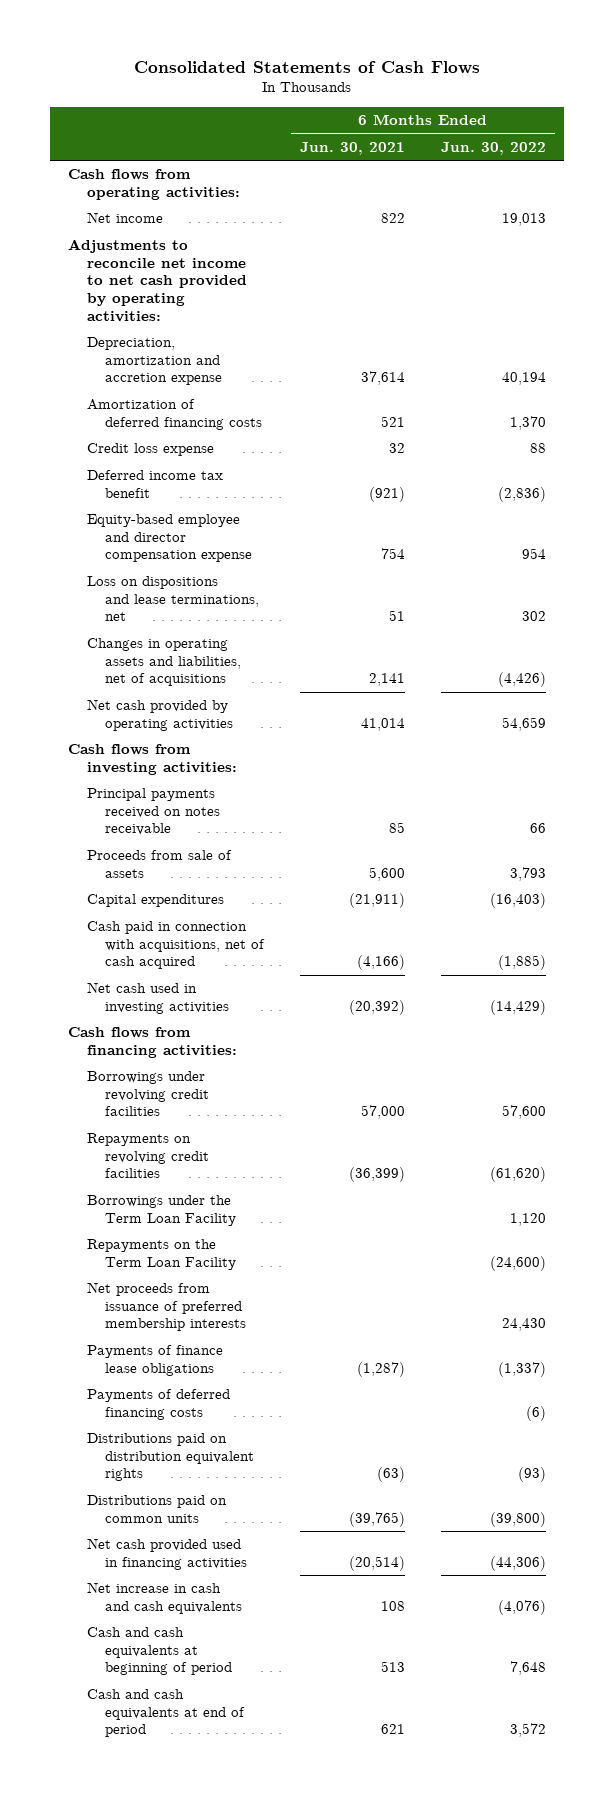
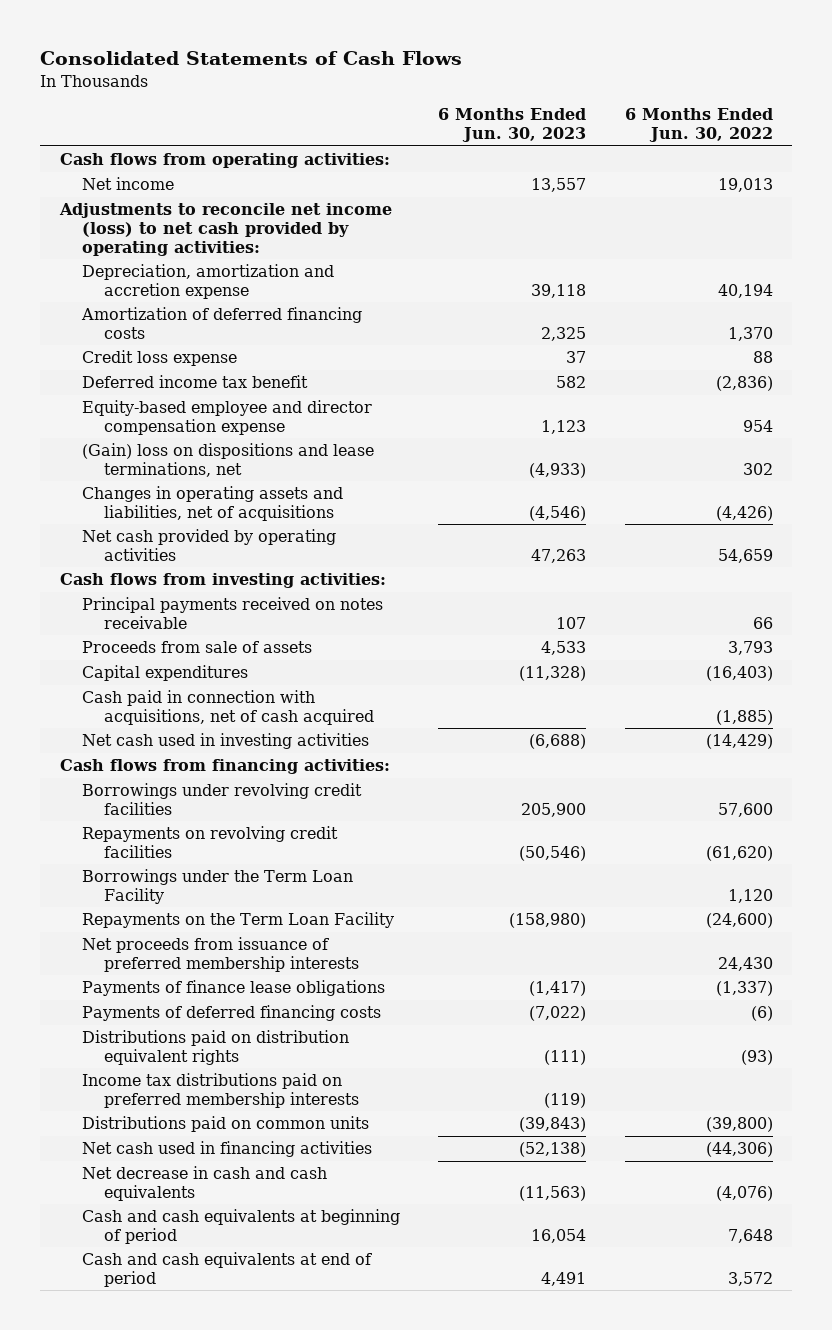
[300,141,406,155] Jun. 30, 2021 -> none
none -> [438,108,587,143] 6 Months Ended Jun. 30, 2023
[68,239,247,322] Adjustments to reconcile net income to net cash provided by operating activities: -> [58,203,392,256] Adjustments to reconcile net income (loss) to net cash provided by operating activities:
[86,576,260,622] Loss on dispositions and lease terminations, net -> [81,443,374,477] (Gain) loss on dispositions and lease terminations, net
none -> [81,1073,360,1108] Income tax distributions paid on preferred membership interests
[86,1538,248,1570] Net cash provided used in financing activities -> [81,1141,372,1158] Net cash used in financing activities
[86,1582,243,1614] Net increase in cash and cash equivalents -> [81,1166,327,1201] Net decrease in cash and cash equivalents

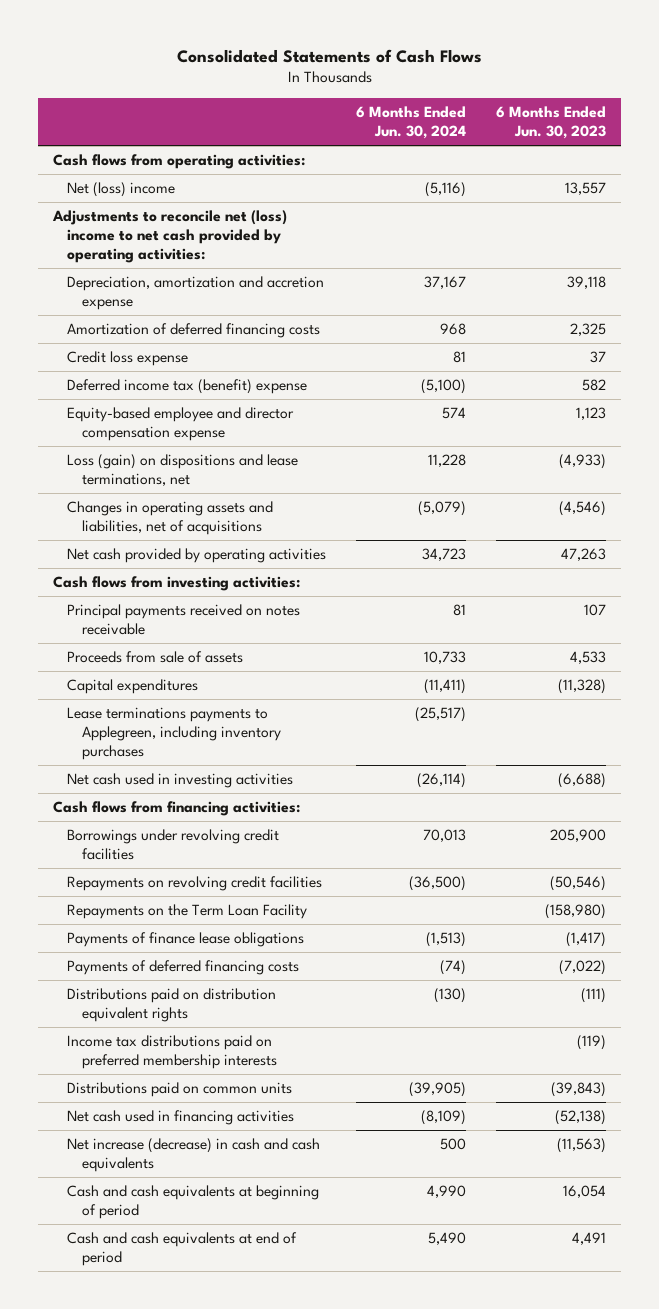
[624,108,773,143] 6 Months Ended Jun. 30, 2022 -> none
none -> [356,106,467,140] 6 Months Ended Jun. 30, 2024
[81,177,174,191] Net income -> [67,182,176,198] Net (loss) income
[58,203,392,256] Adjustments to reconcile net income (loss) to net cash provided by operating activities: -> [51,210,287,264] Adjustments to reconcile net (loss) income to net cash provided by operating activities:
[81,375,308,389] Deferred income tax benefit -> [67,379,308,395] Deferred income tax (benefit) expense
[81,443,374,477] (Gain) loss on dispositions and lease terminations, net -> [67,454,299,487] Loss (gain) on dispositions and lease terminations, net
[81,690,375,725] Cash paid in connection with acquisitions, net of cash acquired -> none
none -> [67,707,282,761] Lease terminations payments to Applegreen, including inventory purchases
[81,869,353,904] Borrowings under the Term Loan Facility -> none
[81,937,360,972] Net proceeds from issuance of preferred membership interests -> none
[81,1166,327,1201] Net decrease in cash and cash equivalents -> [67,1138,321,1173] Net increase (decrease) in cash and cash equivalents

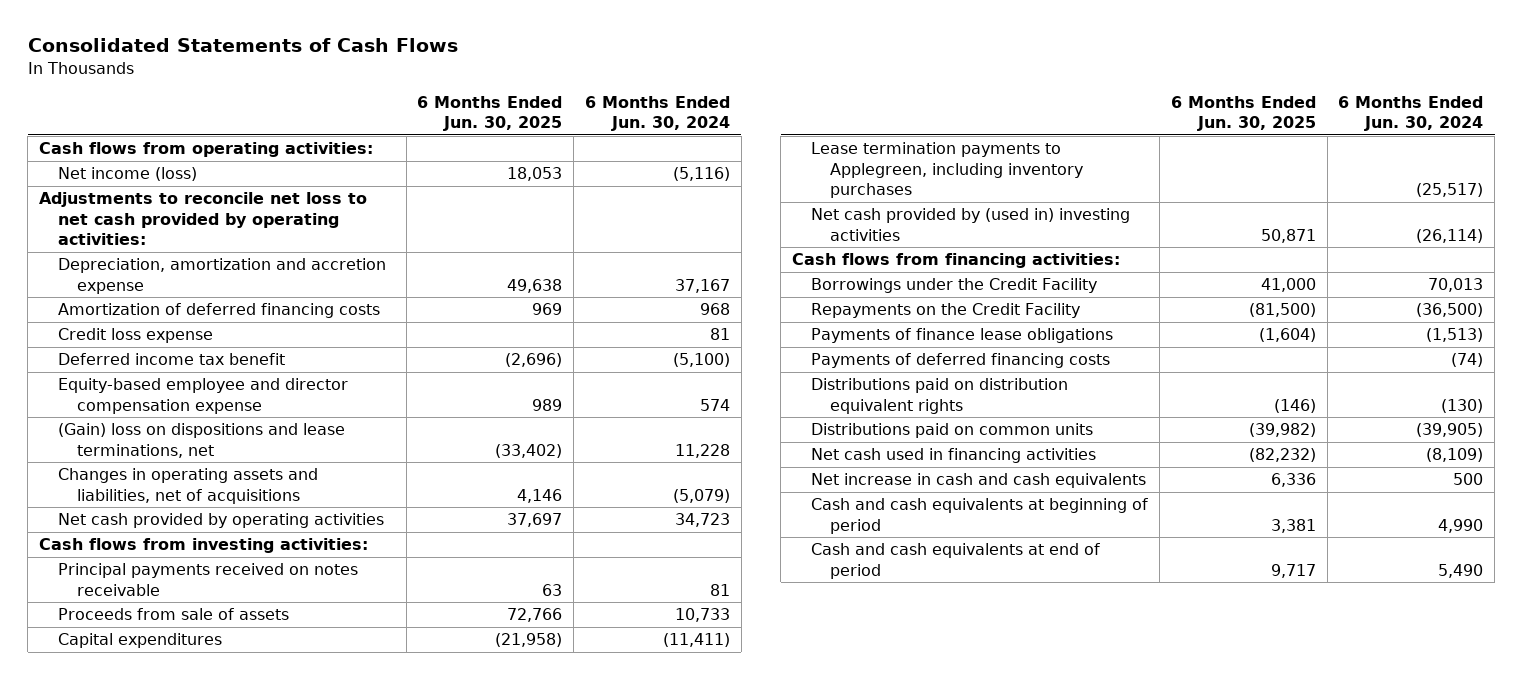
[496,106,607,140] 6 Months Ended Jun. 30, 2023 -> none
none -> [417,95,563,132] 6 Months Ended Jun. 30, 2025
[67,182,176,198] Net (loss) income -> [57,167,197,182] Net income (loss)
[51,210,287,264] Adjustments to reconcile net (loss) income to net cash provided by operating activities: -> [38,192,367,246] Adjustments to reconcile net loss to net cash provided by operating activities:
[67,379,308,395] Deferred income tax (benefit) expense -> [57,353,285,366] Deferred income tax benefit
[67,454,299,487] Loss (gain) on dispositions and lease terminations, net -> [57,423,345,458] (Gain) loss on dispositions and lease terminations, net
[67,707,282,761] Lease terminations payments to Applegreen, including inventory purchases -> [811,142,1084,199] Lease termination payments to Applegreen, including inventory purchases
[67,773,294,789] Net cash used in investing activities -> [811,208,1131,241] Net cash provided by (used in) investing activities
[67,904,308,920] Repayments on the Term Loan Facility -> none
[67,829,280,861] Borrowings under revolving credit facilities -> [811,278,1098,294] Borrowings under the Credit Facility
[67,876,323,892] Repayments on revolving credit facilities -> [811,303,1081,319] Repayments on the Credit Facility
[67,1035,278,1070] Income tax distributions paid on preferred membership interests -> none
[67,1138,321,1173] Net increase (decrease) in cash and cash equivalents -> [811,473,1147,489] Net increase in cash and cash equivalents

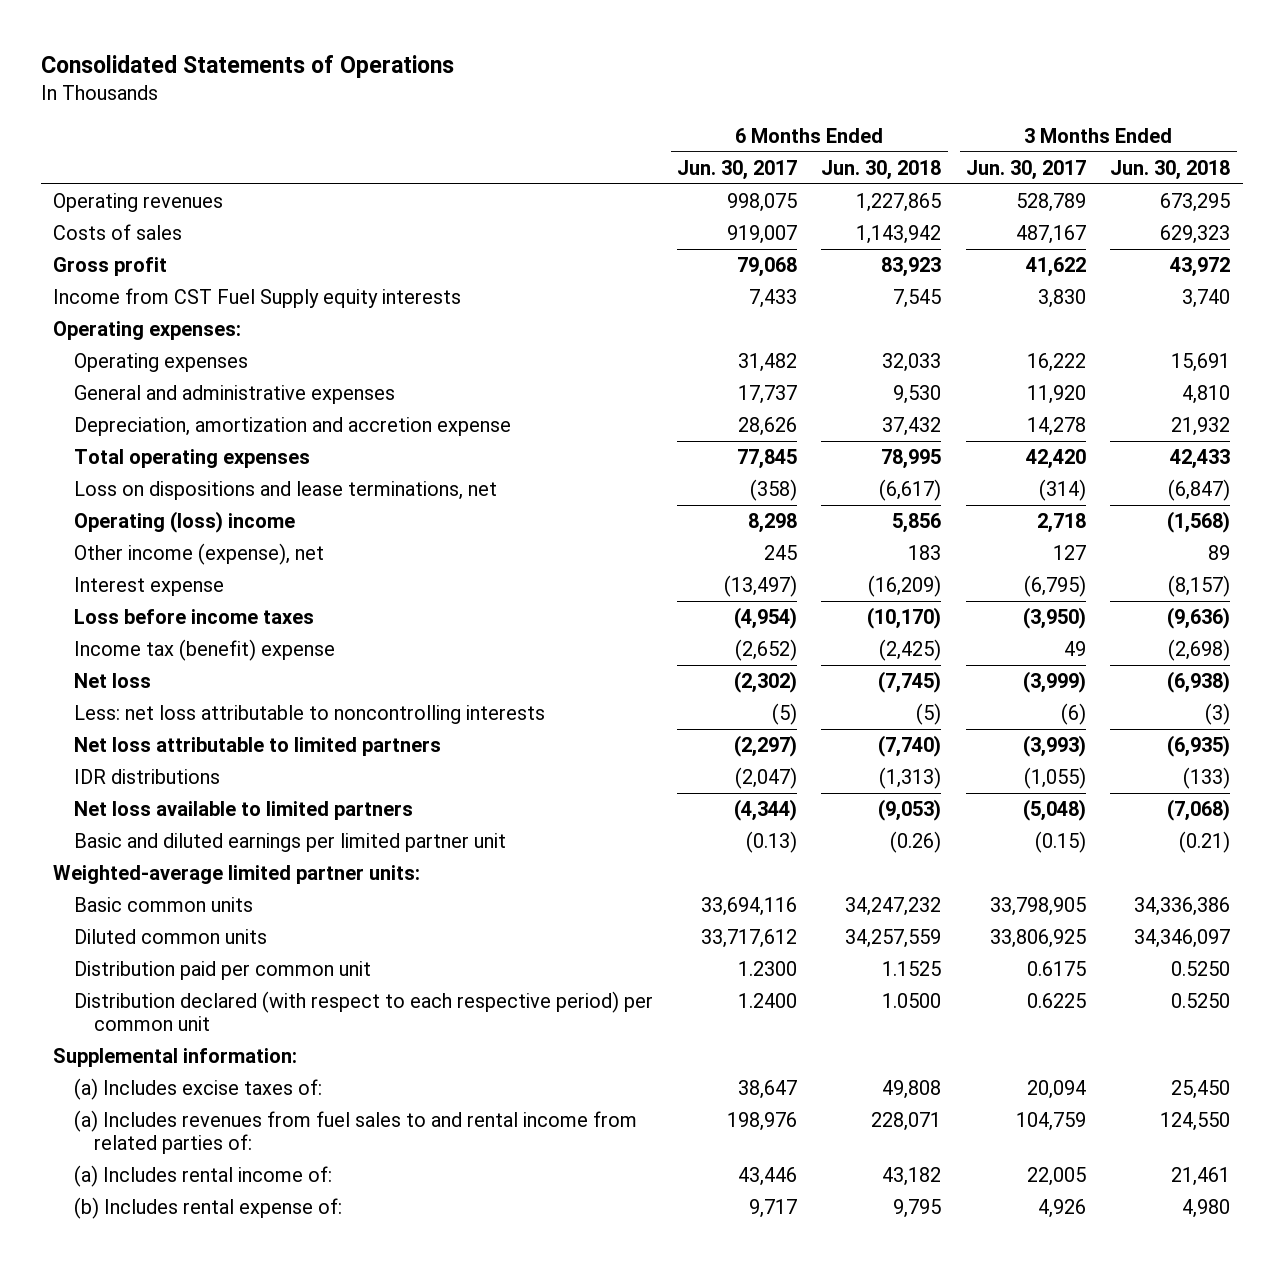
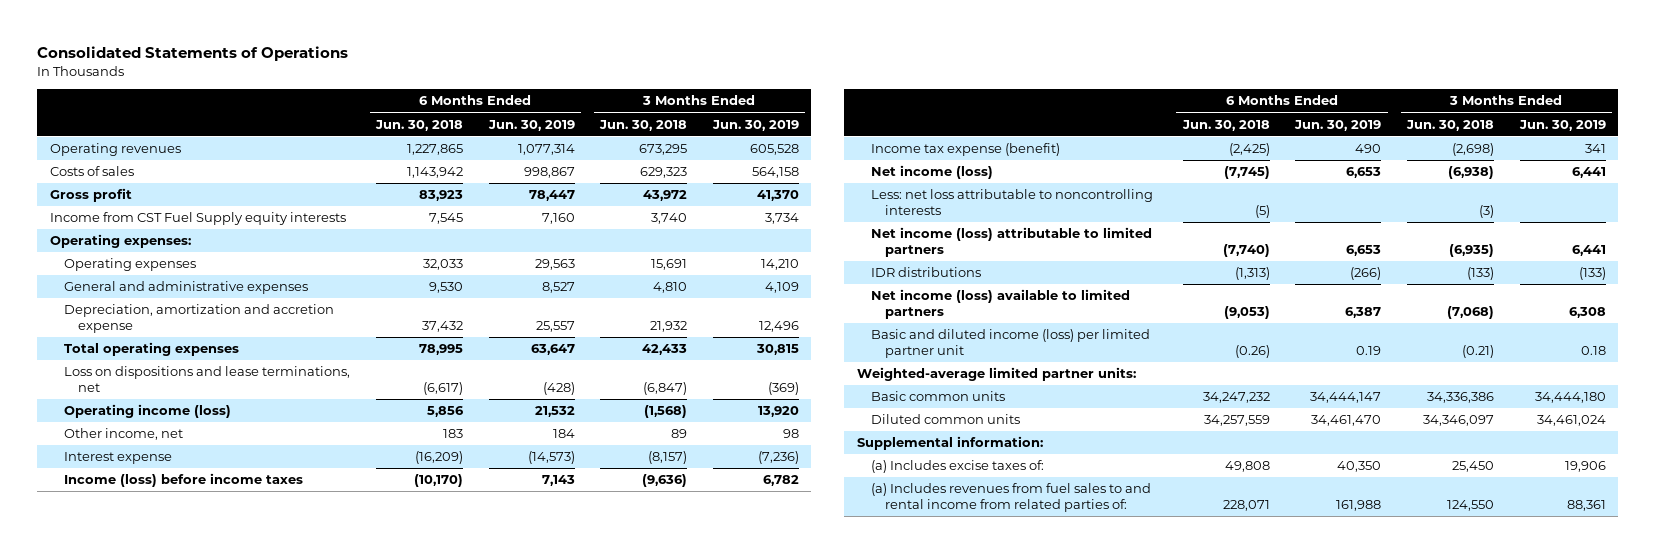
[676,159,797,180] Jun. 30, 2017 -> none
[965,159,1086,180] Jun. 30, 2017 -> none
none -> [487,119,575,131] Jun. 30, 2019
none -> [711,119,799,131] Jun. 30, 2019
[73,511,295,534] Operating (loss) income -> [64,404,232,419] Operating income (loss)
[73,543,324,566] Other income (expense), net -> [64,428,184,441] Other income, net
[73,609,314,625] Loss before income taxes -> [64,473,304,488] Income (loss) before income taxes
[73,639,335,662] Income tax (benefit) expense -> [871,143,1061,157] Income tax expense (benefit)
[73,673,151,689] Net loss -> [871,165,994,180] Net income (loss)
[73,737,441,757] Net loss attributable to limited partners -> [871,227,1153,257] Net income (loss) attributable to limited partners
[73,801,413,821] Net loss available to limited partners -> [871,289,1131,319] Net income (loss) available to limited partners
[73,833,506,853] Basic and diluted earnings per limited partner unit -> [871,329,1151,358] Basic and diluted income (loss) per limited partner unit
[73,961,371,981] Distribution paid per common unit -> none
[73,991,653,1032] Distribution declared (with respect to each respective period) per common unit -> none
[73,1165,332,1188] (a) Includes rental income of: -> none
[73,1197,342,1220] (b) Includes rental expense of: -> none

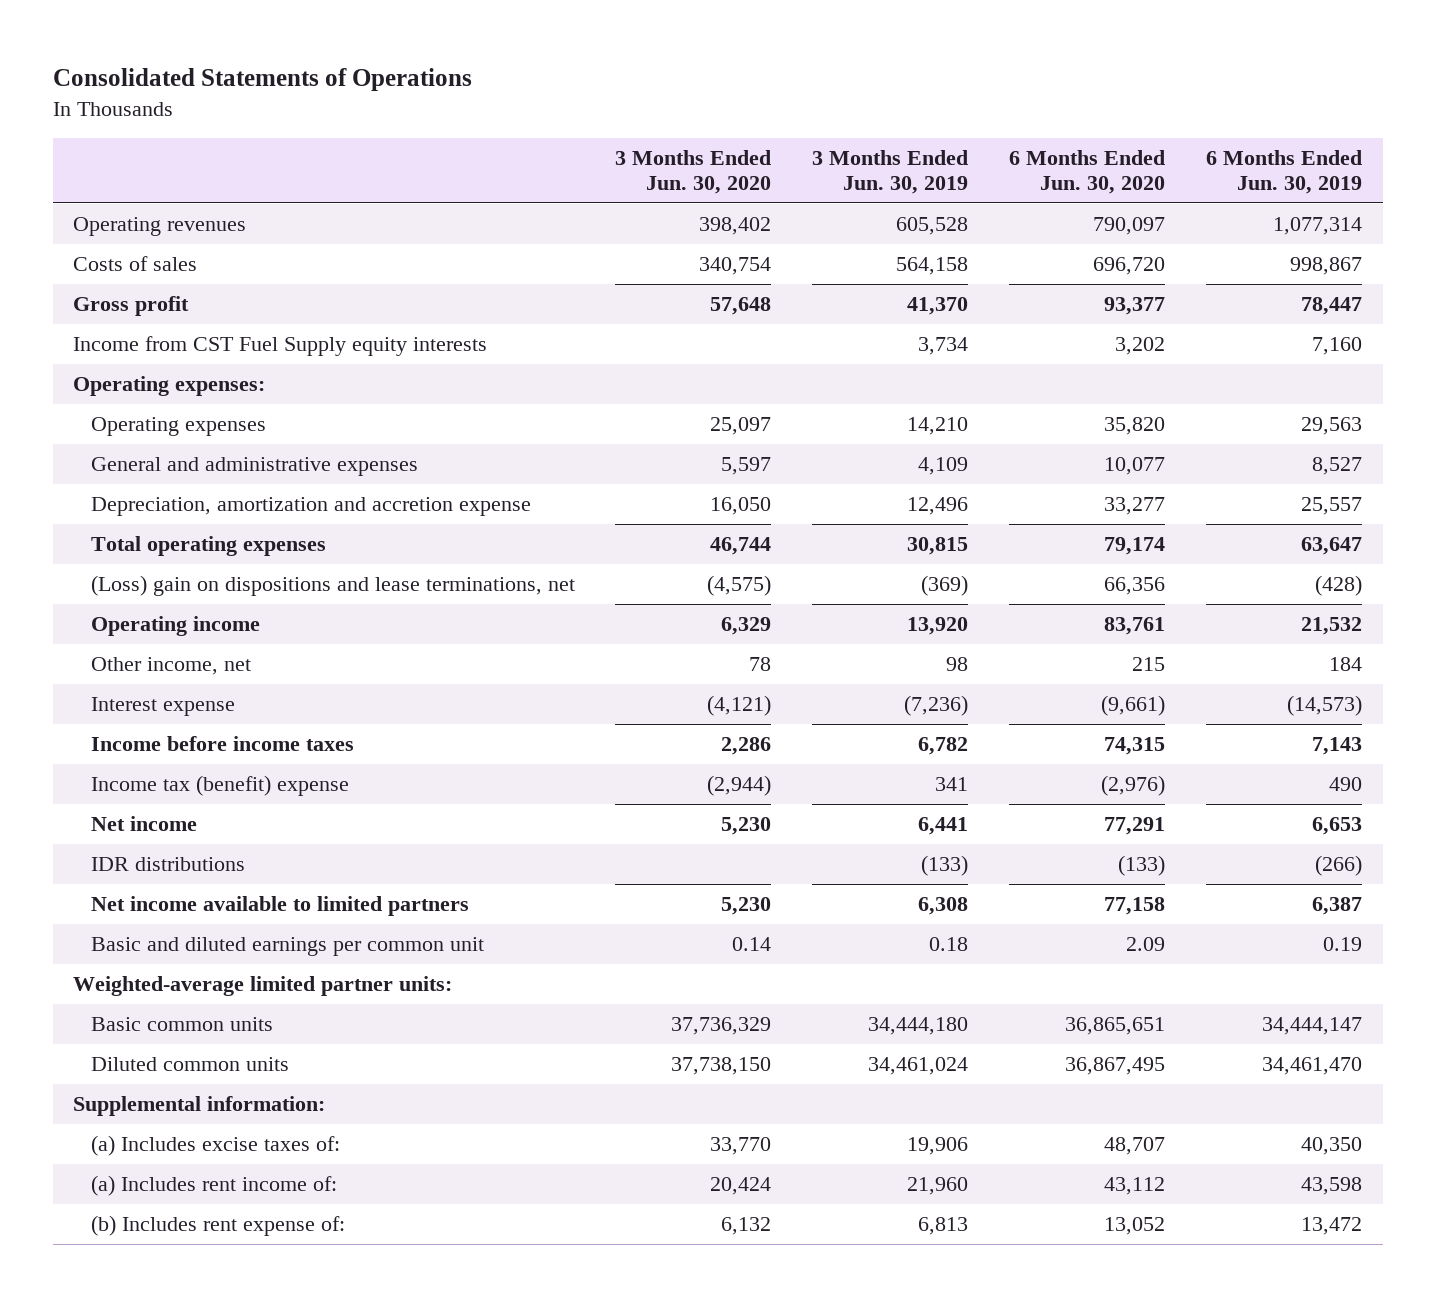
[374,119,463,131] Jun. 30, 2018 -> none
[599,119,688,131] Jun. 30, 2018 -> none
none -> [615,149,772,194] 3 Months Ended Jun. 30, 2020
none -> [1009,149,1166,194] 6 Months Ended Jun. 30, 2020
[64,366,351,392] Loss on dispositions and lease terminations, net -> [90,574,575,596] (Loss) gain on dispositions and lease terminations, net
[64,404,232,419] Operating income (loss) -> [90,615,260,636] Operating income
[871,189,1154,215] Less: net loss attributable to noncontrolling interests -> none
[871,227,1153,257] Net income (loss) attributable to limited partners -> none
[64,473,304,488] Income (loss) before income taxes -> [90,735,354,751] Income before income taxes
[871,143,1061,157] Income tax expense (benefit) -> [90,774,349,796] Income tax (benefit) expense
[871,165,994,180] Net income (loss) -> [90,815,197,831] Net income
[871,289,1131,319] Net income (loss) available to limited partners -> [90,895,469,916] Net income available to limited partners
[871,329,1151,358] Basic and diluted income (loss) per limited partner unit -> [90,936,484,956] Basic and diluted earnings per common unit
[871,483,1152,512] (a) Includes revenues from fuel sales to and rental income from related parties of: -> none
none -> [90,1174,337,1196] (a) Includes rent income of:
none -> [90,1214,345,1236] (b) Includes rent expense of:

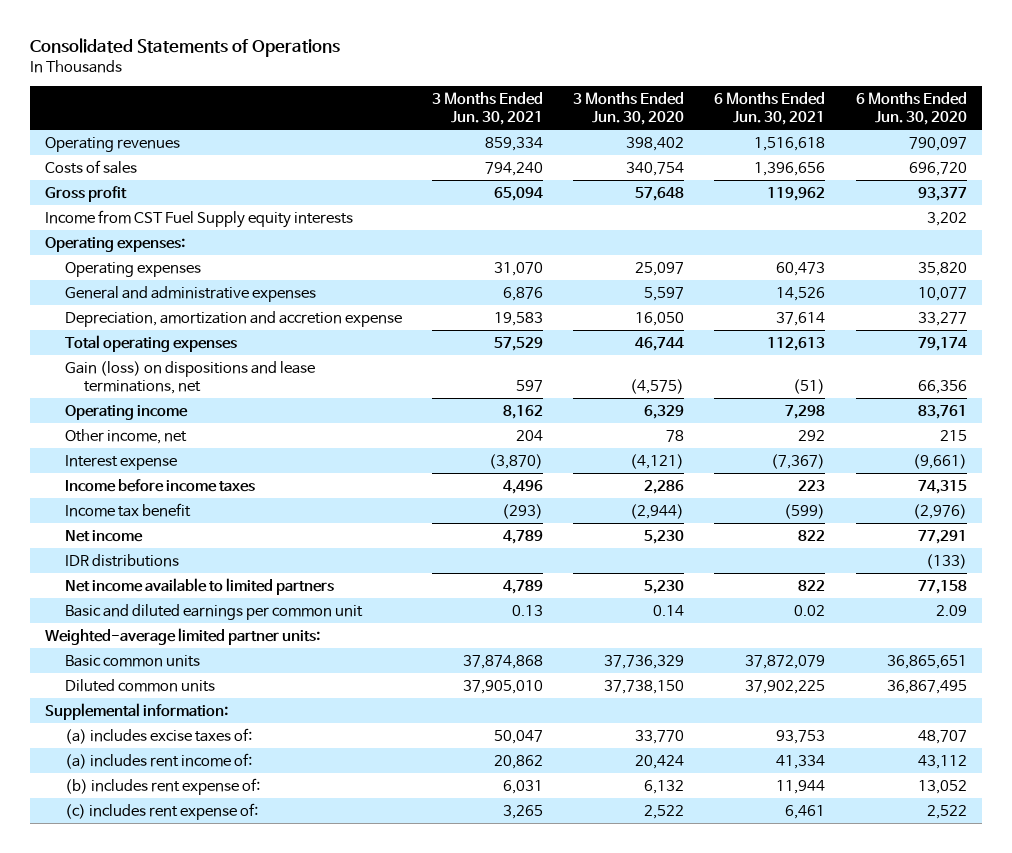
[812,149,969,194] 3 Months Ended Jun. 30, 2019 -> none
[1206,149,1363,194] 6 Months Ended Jun. 30, 2019 -> none
none -> [431,92,543,126] 3 Months Ended Jun. 30, 2021
none -> [714,92,826,126] 6 Months Ended Jun. 30, 2021
[90,574,575,596] (Loss) gain on dispositions and lease terminations, net -> [64,360,315,394] Gain (loss) on dispositions and lease terminations, net
[90,774,349,796] Income tax (benefit) expense -> [64,502,191,517] Income tax benefit
[90,1134,340,1156] (a) Includes excise taxes of: -> [64,727,252,744] (a) includes excise taxes of:
[90,1174,337,1196] (a) Includes rent income of: -> [64,752,252,769] (a) includes rent income of:
[90,1214,345,1236] (b) Includes rent expense of: -> [64,777,260,795] (b) includes rent expense of:
none -> [64,802,258,820] (c) includes rent expense of:

